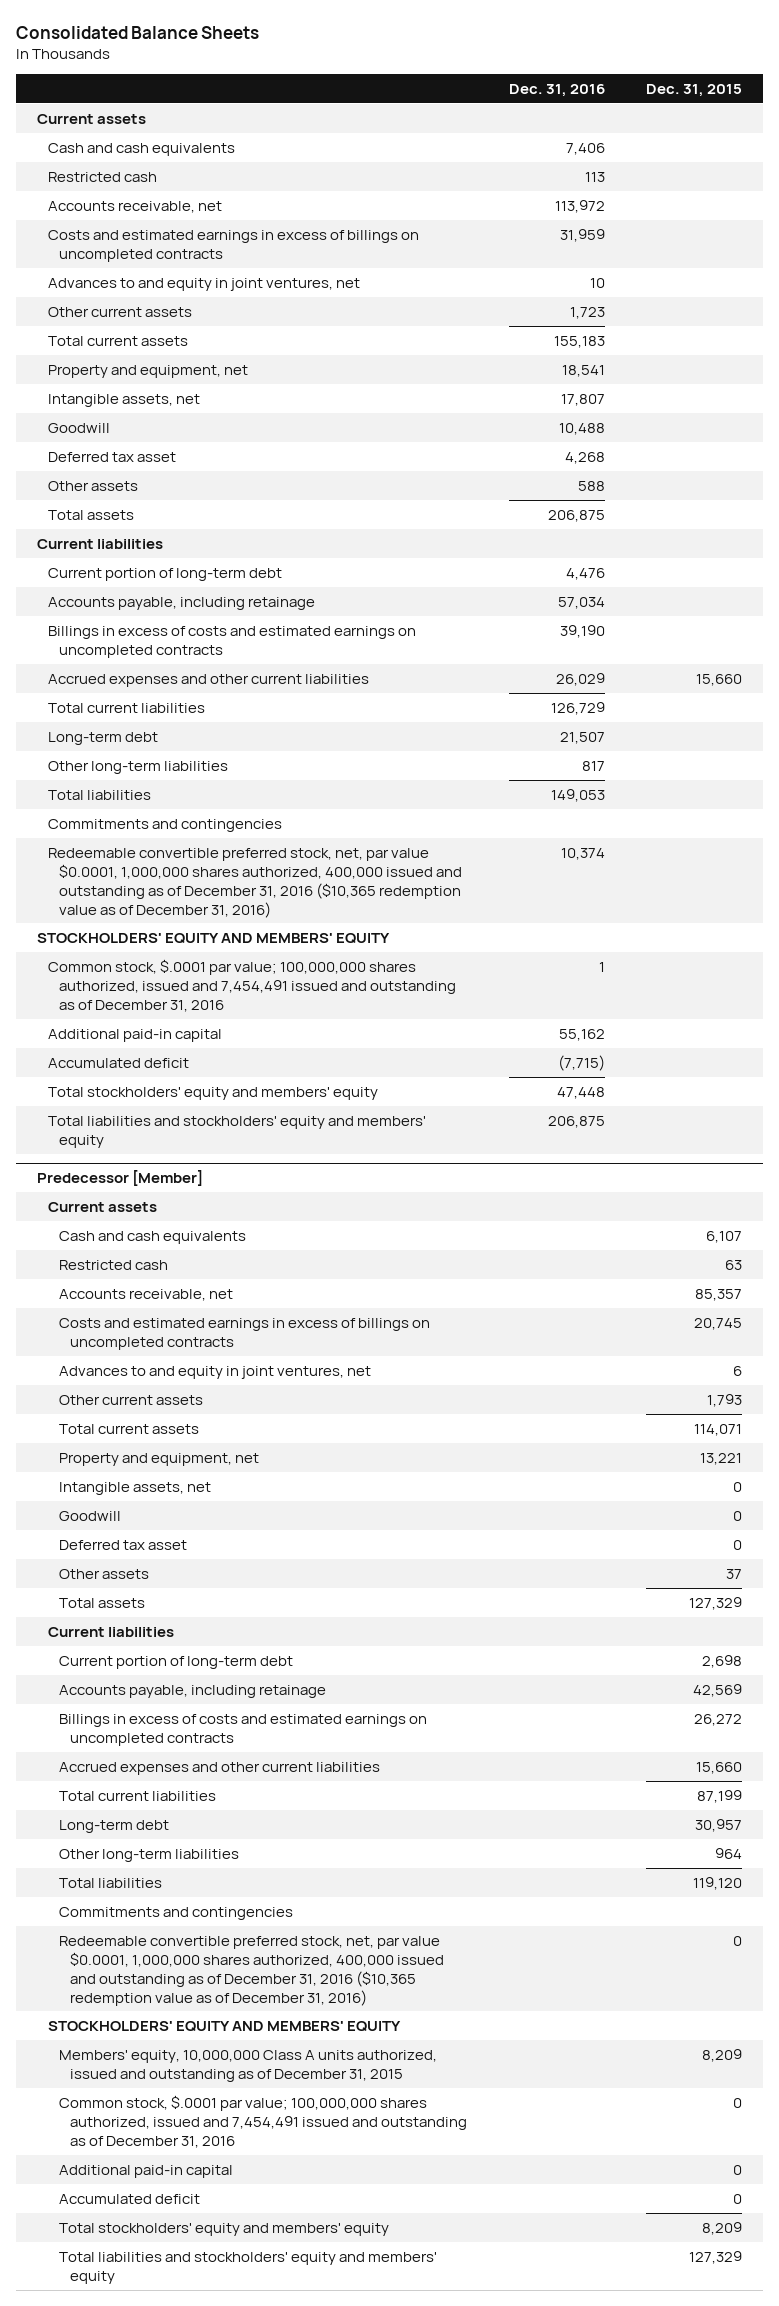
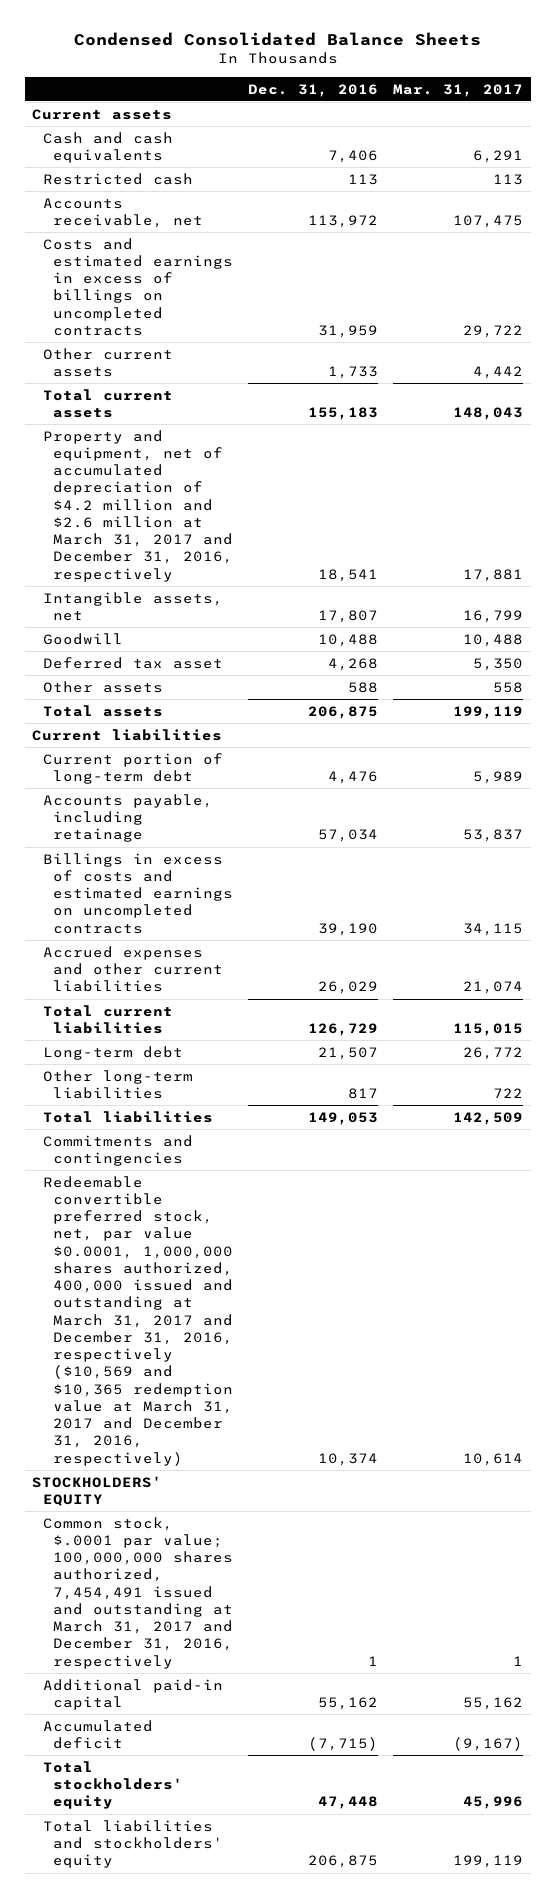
[16,26,260,40] Consolidated Balance Sheets -> [73,32,481,47] Condensed Consolidated Balance Sheets
[646,83,743,97] Dec. 31, 2015 -> none
none -> [393,83,524,97] Mar. 31, 2017
[47,277,360,291] Advances to and equity in joint ventures, net -> none
[569,306,605,319] 1,723 -> [327,365,378,379] 1,733
[47,364,248,378] Property and equipment, net -> [42,429,233,582] Property and equipment, net of accumulated depreciation of $4.2 million and $2.6 million at March 31, 2017 and December 31, 2016, respectively
[47,847,463,918] Redeemable convertible preferred stock, net, par value $0.0001, 1,000,000 shares authorized, 400,000 issued and outstanding as of December 31, 2016 ($10,365 redemption value as of December 31, 2016) -> [42,1175,233,1466] Redeemable convertible preferred stock, net, par value $0.0001, 1,000,000 shares authorized, 400,000 issued and outstanding at March 31, 2017 and December 31, 2016, respectively ($10,569 and $10,365 redemption value at March 31, 2017 and December 31, 2016, respectively)
[36,932,390,944] STOCKHOLDERS' EQUITY AND MEMBERS' EQUITY -> [32,1475,163,1506] STOCKHOLDERS' EQUITY
[47,958,457,1012] Common stock, $.0001 par value; 100,000,000 shares authorized, issued and 7,454,491 issued and outstanding as of December 31, 2016 -> [42,1516,233,1669] Common stock, $.0001 par value; 100,000,000 shares authorized, 7,454,491 issued and outstanding at March 31, 2017 and December 31, 2016, respectively
[36,1170,203,1187] Predecessor [Member] -> none
[47,1201,157,1212] Current assets -> none
[59,1230,247,1244] Cash and cash equivalents -> none
[59,1259,169,1270] Restricted cash -> none
[59,1288,234,1301] Accounts receivable, net -> none
[59,1317,431,1350] Costs and estimated earnings in excess of billings on uncompleted contracts -> none
[59,1365,372,1379] Advances to and equity in joint ventures, net -> none
[59,1394,204,1405] Other current assets -> none
[59,1423,200,1434] Total current assets -> none
[59,1452,260,1466] Property and equipment, net -> none
[59,1481,212,1495] Intangible assets, net -> none
[59,1510,122,1521] Goodwill -> none
[59,1539,188,1550] Deferred tax asset -> none
[59,1568,150,1579] Other assets -> none
[59,1597,146,1608] Total assets -> none
[47,1626,174,1637] Current liabilities -> none
[59,1655,294,1669] Current portion of long-term debt -> none
[59,1684,327,1698] Accounts payable, including retainage -> none
[59,1713,428,1746] Billings in excess of costs and estimated earnings on uncompleted contracts -> none
[59,1761,381,1775] Accrued expenses and other current liabilities -> none
[59,1790,217,1801] Total current liabilities -> none
[59,1819,170,1833] Long-term debt -> none
[59,1848,240,1862] Other long-term liabilities -> none
[59,1877,163,1888] Total liabilities -> none
[59,1906,294,1920] Commitments and contingencies -> none
[59,1935,445,2006] Redeemable convertible preferred stock, net, par value $0.0001, 1,000,000 shares authorized, 400,000 issued and outstanding as of December 31, 2016 ($10,365 redemption value as of December 31, 2016) -> none
[47,2020,401,2032] STOCKHOLDERS' EQUITY AND MEMBERS' EQUITY -> none
[59,2049,438,2082] Members' equity, 10,000,000 Class A units authorized, issued and outstanding as of December 31, 2015 -> none
[59,2094,468,2148] Common stock, $.0001 par value; 100,000,000 shares authorized, issued and 7,454,491 issued and outstanding as of December 31, 2016 -> none
[59,2164,234,2178] Additional paid-in capital -> none
[59,2193,201,2204] Accumulated deficit -> none
[59,2222,390,2236] Total stockholders' equity and members' equity -> none
[59,2251,438,2284] Total liabilities and stockholders' equity and members' equity -> none
[47,1086,378,1100] Total stockholders' equity and members' equity -> [42,1760,183,1810] Total stockholders' equity
[47,1115,426,1148] Total liabilities and stockholders' equity and members' equity -> [42,1819,223,1869] Total liabilities and stockholders' equity

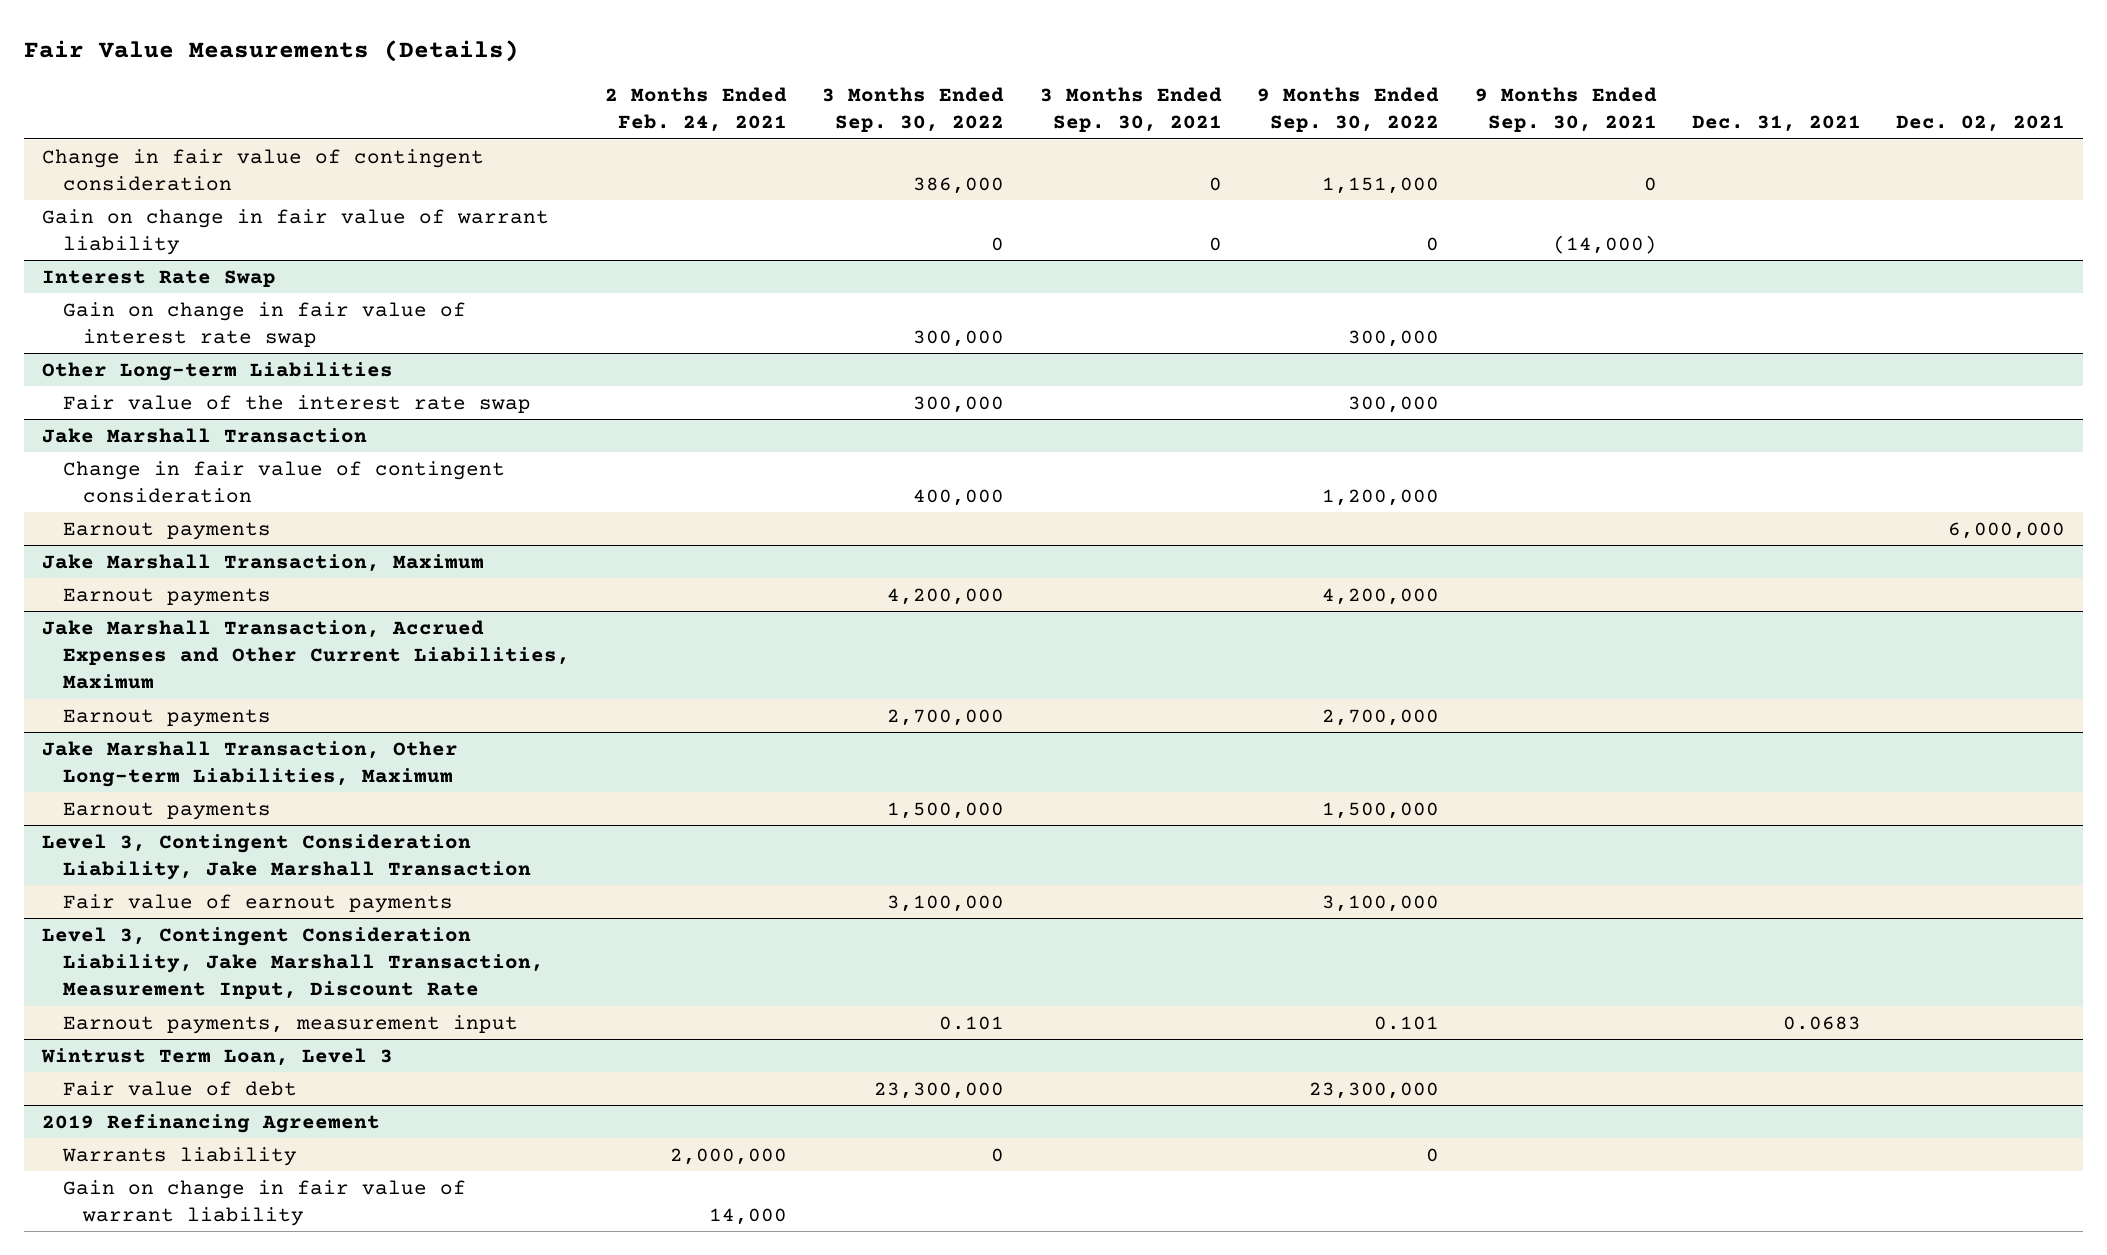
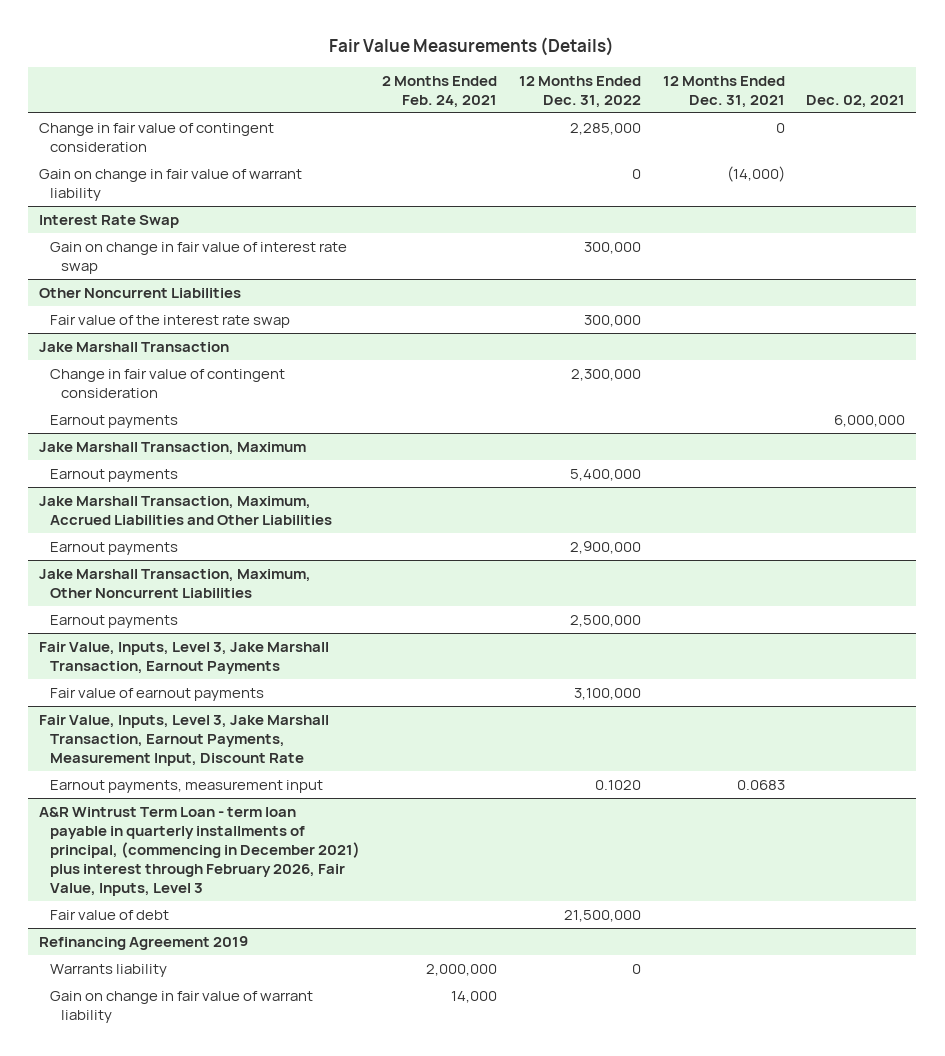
[822,86,1005,133] 3 Months Ended Sep. 30, 2022 -> none
[1039,86,1222,133] 3 Months Ended Sep. 30, 2021 -> none
[1257,86,1440,133] 9 Months Ended Sep. 30, 2022 -> none
[1474,86,1657,133] 9 Months Ended Sep. 30, 2021 -> none
[1691,115,1861,133] Dec. 31, 2021 -> none
none -> [518,75,641,108] 12 Months Ended Dec. 31, 2022
none -> [662,75,785,108] 12 Months Ended Dec. 31, 2021
[42,361,394,381] Other Long-term Liabilities -> [39,287,242,298] Other Noncurrent Liabilities
[42,619,570,690] Jake Marshall Transaction, Accrued Expenses and Other Current Liabilities, Maximum -> [39,495,333,526] Jake Marshall Transaction, Maximum, Accrued Liabilities and Other Liabilities
[42,740,459,787] Jake Marshall Transaction, Other Long-term Liabilities, Maximum -> [39,568,312,599] Jake Marshall Transaction, Maximum, Other Noncurrent Liabilities
[42,833,531,880] Level 3, Contingent Consideration Liability, Jake Marshall Transaction -> none
[62,893,453,913] Fair value of earnout payments -> none
none -> [39,641,330,675] Fair Value, Inputs, Level 3, Jake Marshall Transaction, Earnout Payments
none -> [50,687,265,701] Fair value of earnout payments
[42,926,544,1000] Level 3, Contingent Consideration Liability, Jake Marshall Transaction, Measurement Input, Discount Rate -> [39,714,330,767] Fair Value, Inputs, Level 3, Jake Marshall Transaction, Earnout Payments, Measurement Input, Discount Rate
[41,1047,394,1066] Wintrust Term Loan, Level 3 -> [39,806,361,897] A&R Wintrust Term Loan - term loan payable in quarterly installments of principal, (commencing in December 2021) plus interest through February 2026, Fair Value, Inputs, Level 3
[42,1113,381,1133] 2019 Refinancing Agreement -> [39,935,249,950] Refinancing Agreement 2019

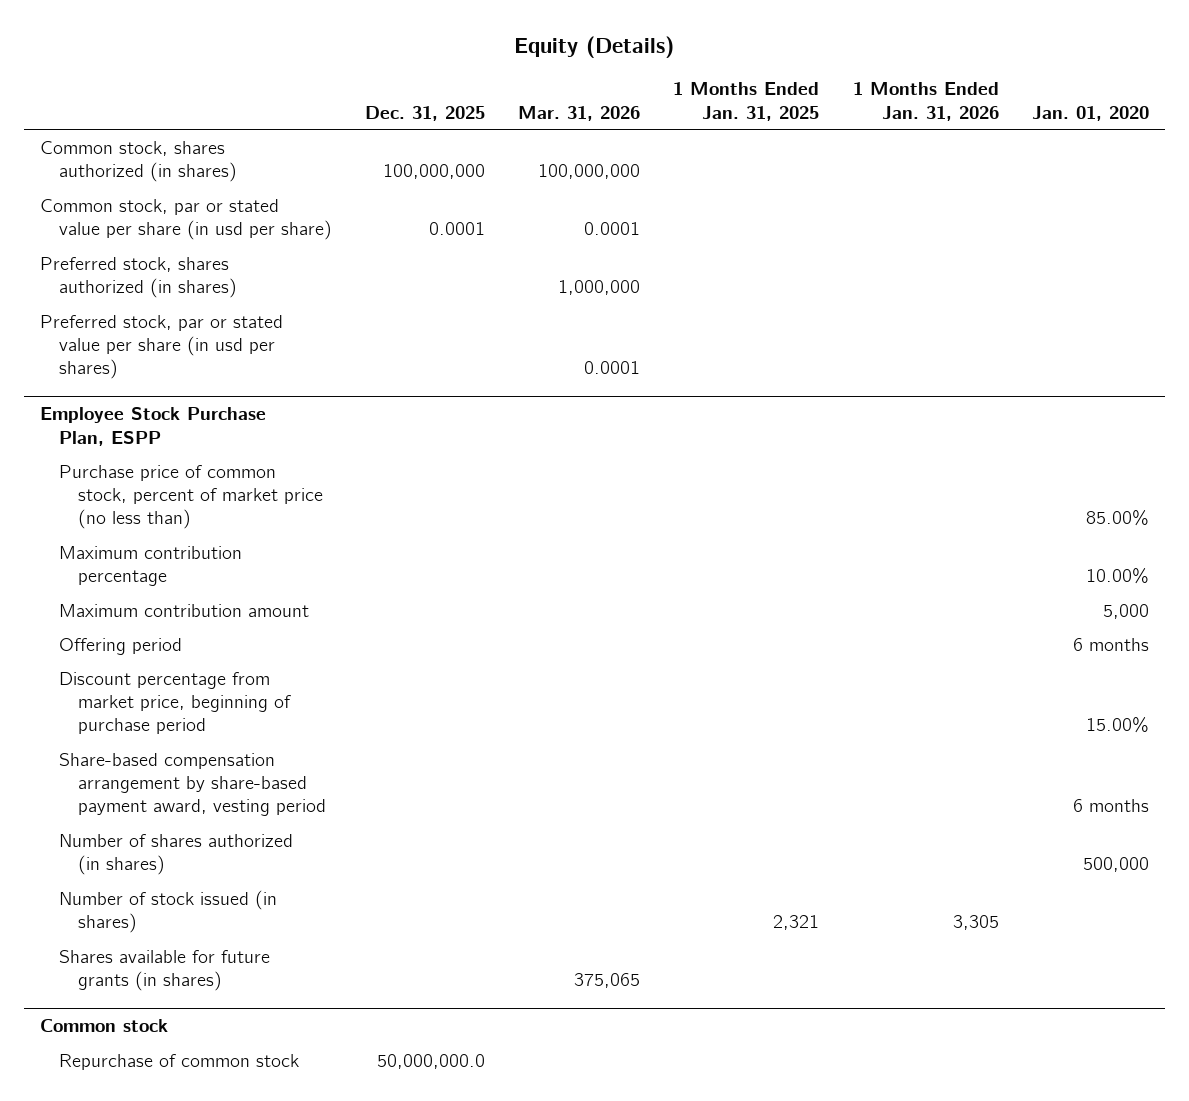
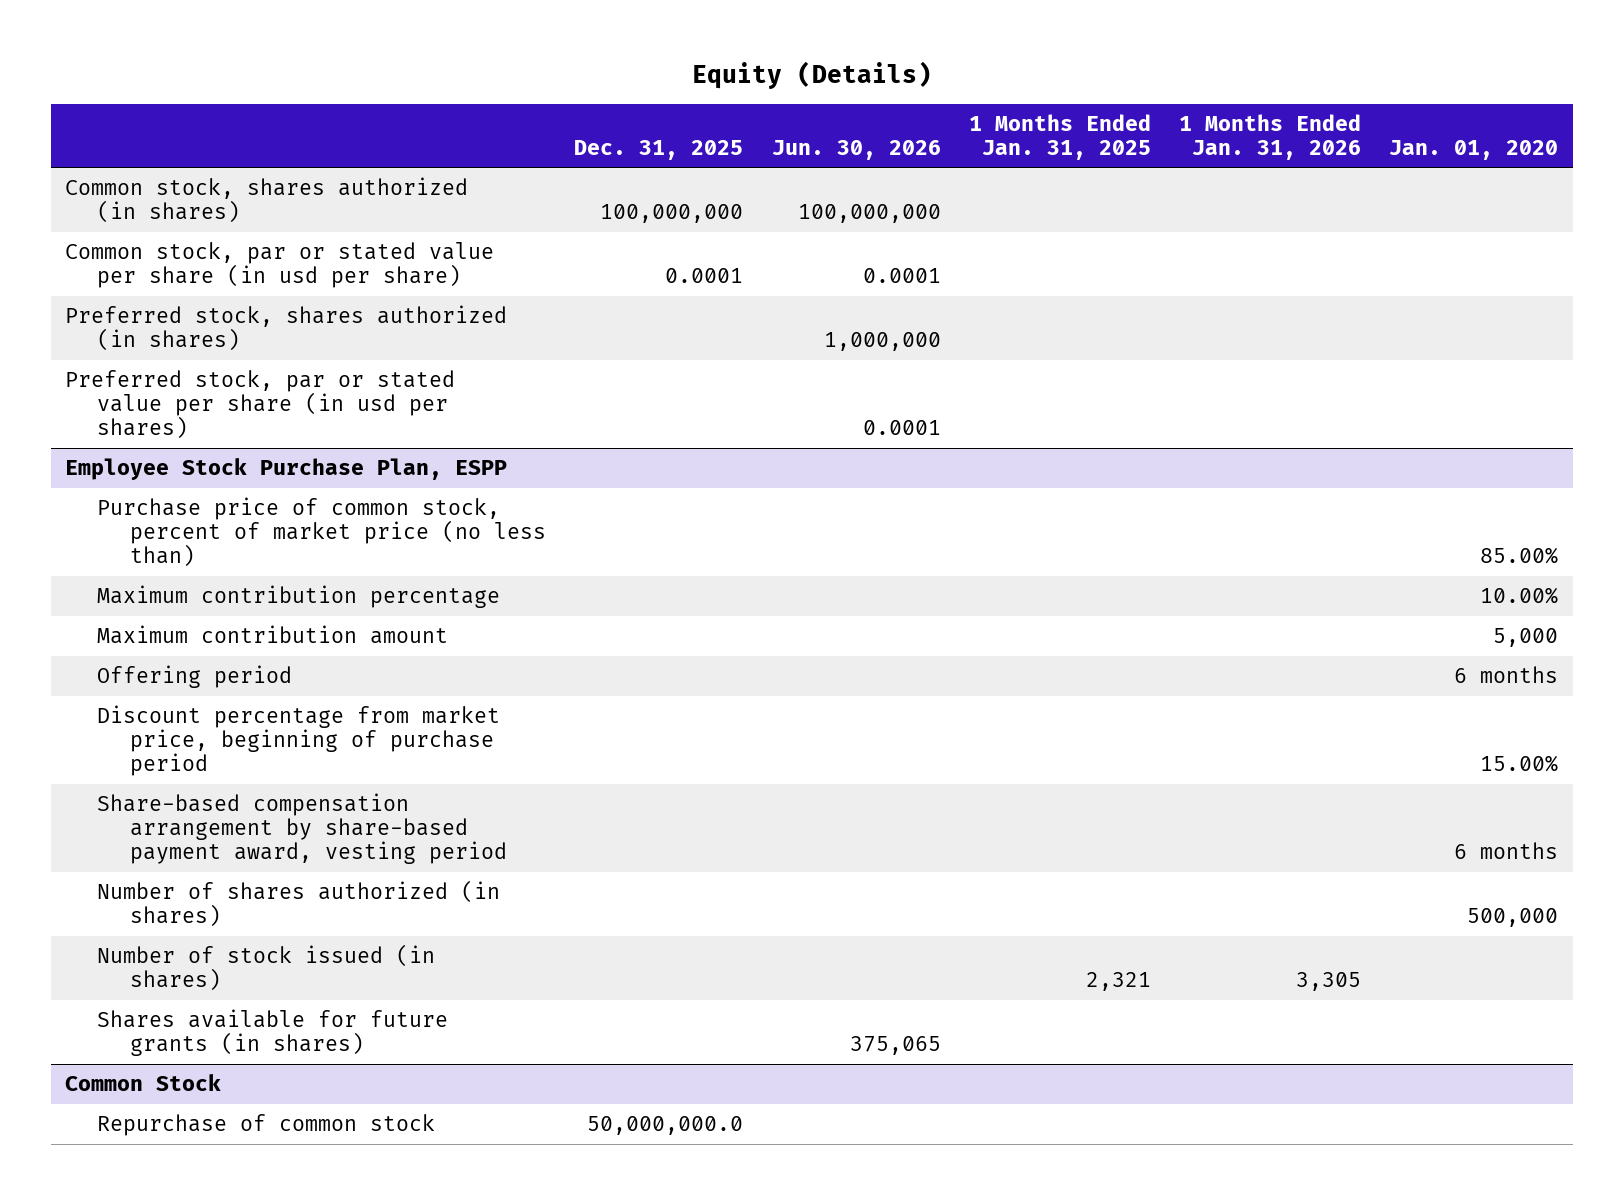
[518,105,641,121] Mar. 31, 2026 -> none
none -> [771,139,941,160] Jun. 30, 2026
[40,1019,169,1033] Common stock -> [64,1074,221,1092] Common Stock

